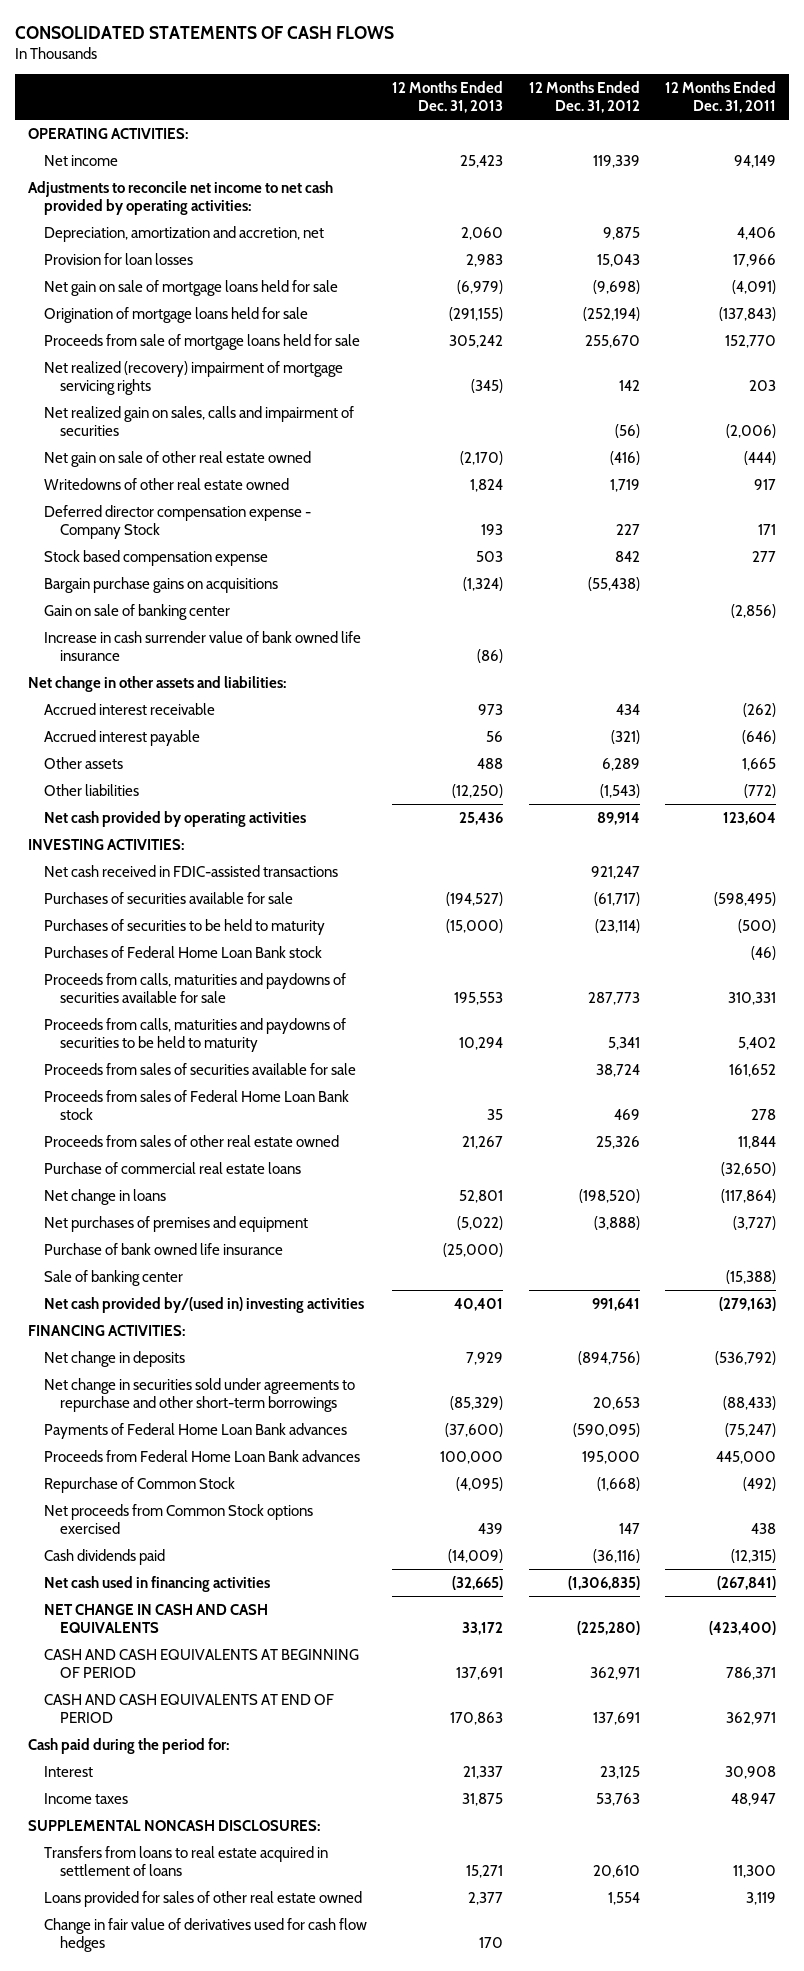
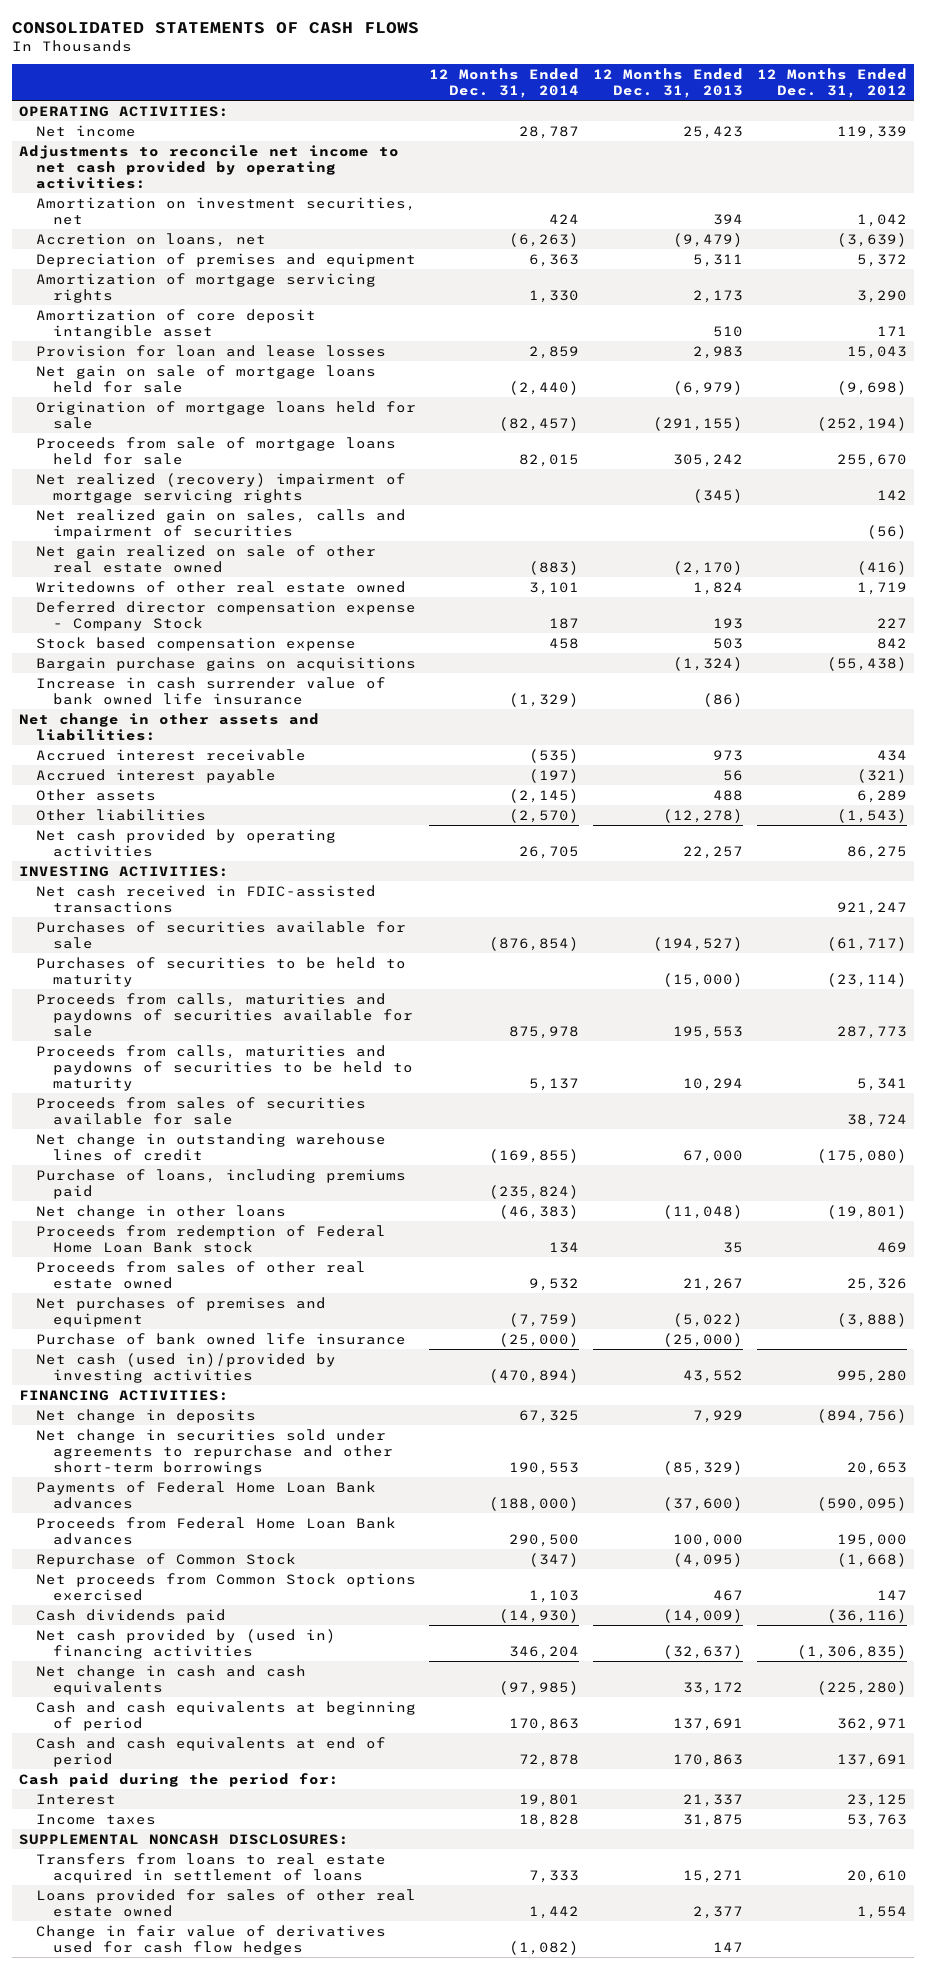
[665,80,777,113] 12 Months Ended Dec. 31, 2011 -> none
none -> [429,67,580,98] 12 Months Ended Dec. 31, 2014
none -> [35,196,416,225] Amortization on investment securities, net
none -> [35,232,266,247] Accretion on loans, net
[43,225,324,242] Depreciation, amortization and accretion, net -> [35,252,416,267] Depreciation of premises and equipment
[461,226,504,240] 2,060 -> [693,253,744,267] 5,311
[602,226,640,240] 9,875 -> [856,253,907,267] 5,372
none -> [35,272,376,303] Amortization of mortgage servicing rights
none -> [35,308,316,339] Amortization of core deposit intangible asset
[43,252,193,265] Provision for loan losses -> [35,344,386,357] Provision for loan and lease losses
[43,450,311,467] Net gain on sale of other real estate owned -> [35,544,376,573] Net gain realized on sale of other real estate owned
[43,603,230,620] Gain on sale of banking center -> none
[452,783,504,798] (12,250) -> [663,808,744,823] (12,278)
[459,811,504,825] 25,436 -> [683,845,744,859] 22,257
[596,811,640,825] 89,914 -> [846,845,907,859] 86,275
[43,945,322,958] Purchases of Federal Home Loan Bank stock -> none
none -> [35,1132,386,1161] Net change in outstanding warehouse lines of credit
none -> [35,1168,406,1199] Purchase of loans, including premiums paid
none -> [35,1204,286,1219] Net change in other loans
[43,1089,349,1120] Proceeds from sales of Federal Home Loan Bank stock -> [35,1224,386,1253] Proceeds from redemption of Federal Home Loan Bank stock
[43,1161,301,1174] Purchase of commercial real estate loans -> none
[43,1188,166,1205] Net change in loans -> none
[43,1269,183,1286] Sale of banking center -> none
[43,1296,364,1313] Net cash provided by/(used in) investing activities -> [35,1352,336,1383] Net cash (used in)/provided by investing activities
[454,1297,504,1311] 40,401 -> [683,1369,744,1383] 43,552
[591,1297,640,1311] 991,641 -> [836,1369,907,1383] 995,280
[478,1522,504,1534] 439 -> [713,1589,744,1601] 467
[43,1575,270,1592] Net cash used in financing activities -> [35,1628,336,1659] Net cash provided by (used in) financing activities
[452,1575,504,1590] (32,665) -> [663,1644,744,1659] (32,637)
[43,1603,268,1633] NET CHANGE IN CASH AND CASH EQUIVALENTS -> [35,1664,306,1695] Net change in cash and cash equivalents
[43,1648,359,1678] CASH AND CASH EQUIVALENTS AT BEGINNING OF PERIOD -> [35,1700,416,1731] Cash and cash equivalents at beginning of period
[43,1693,334,1723] CASH AND CASH EQUIVALENTS AT END OF PERIOD -> [35,1736,386,1767] Cash and cash equivalents at end of period
[479,1936,504,1948] 170 -> [713,1941,744,1952] 147

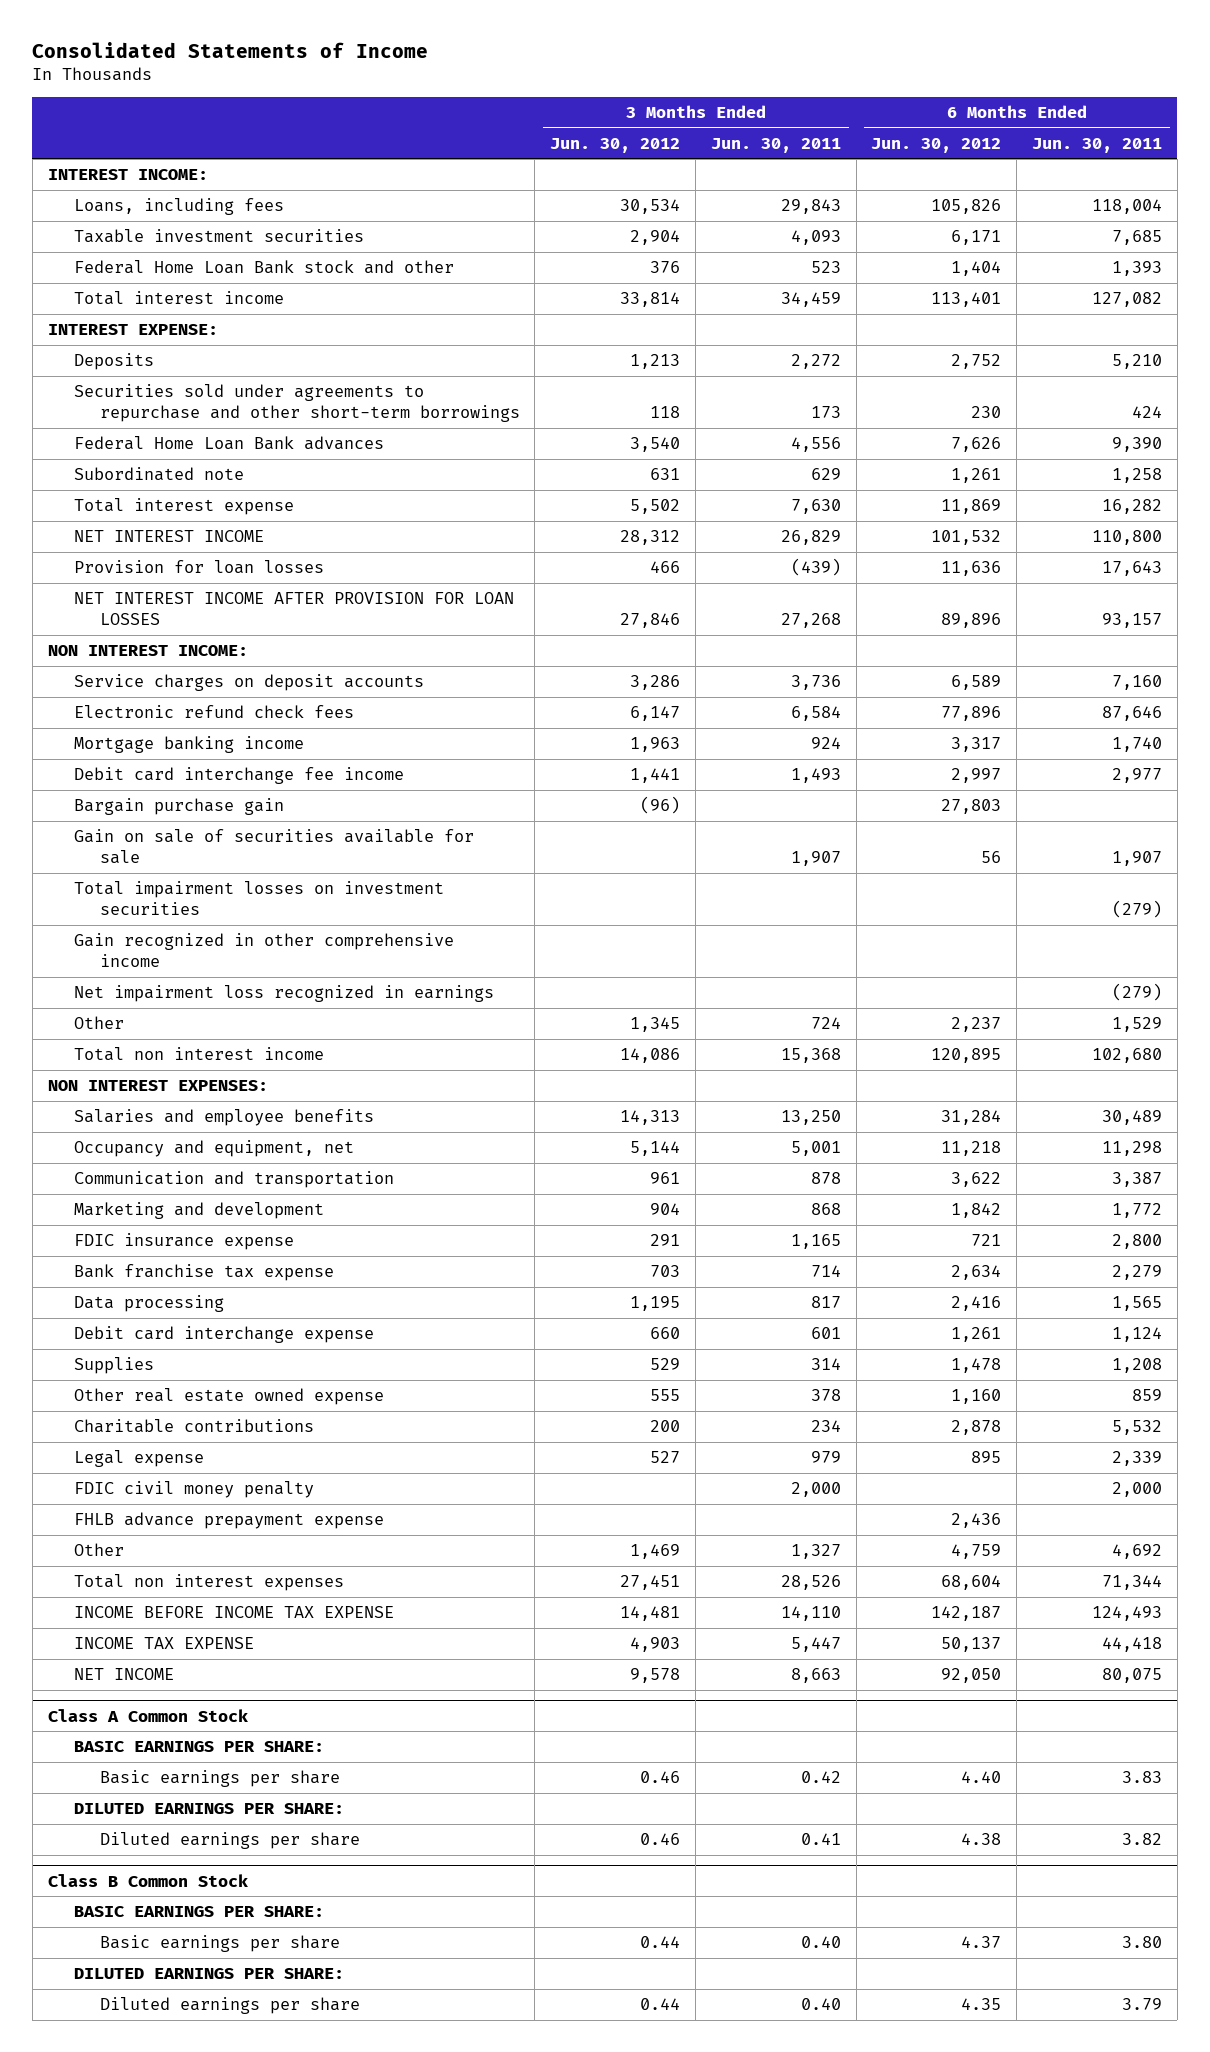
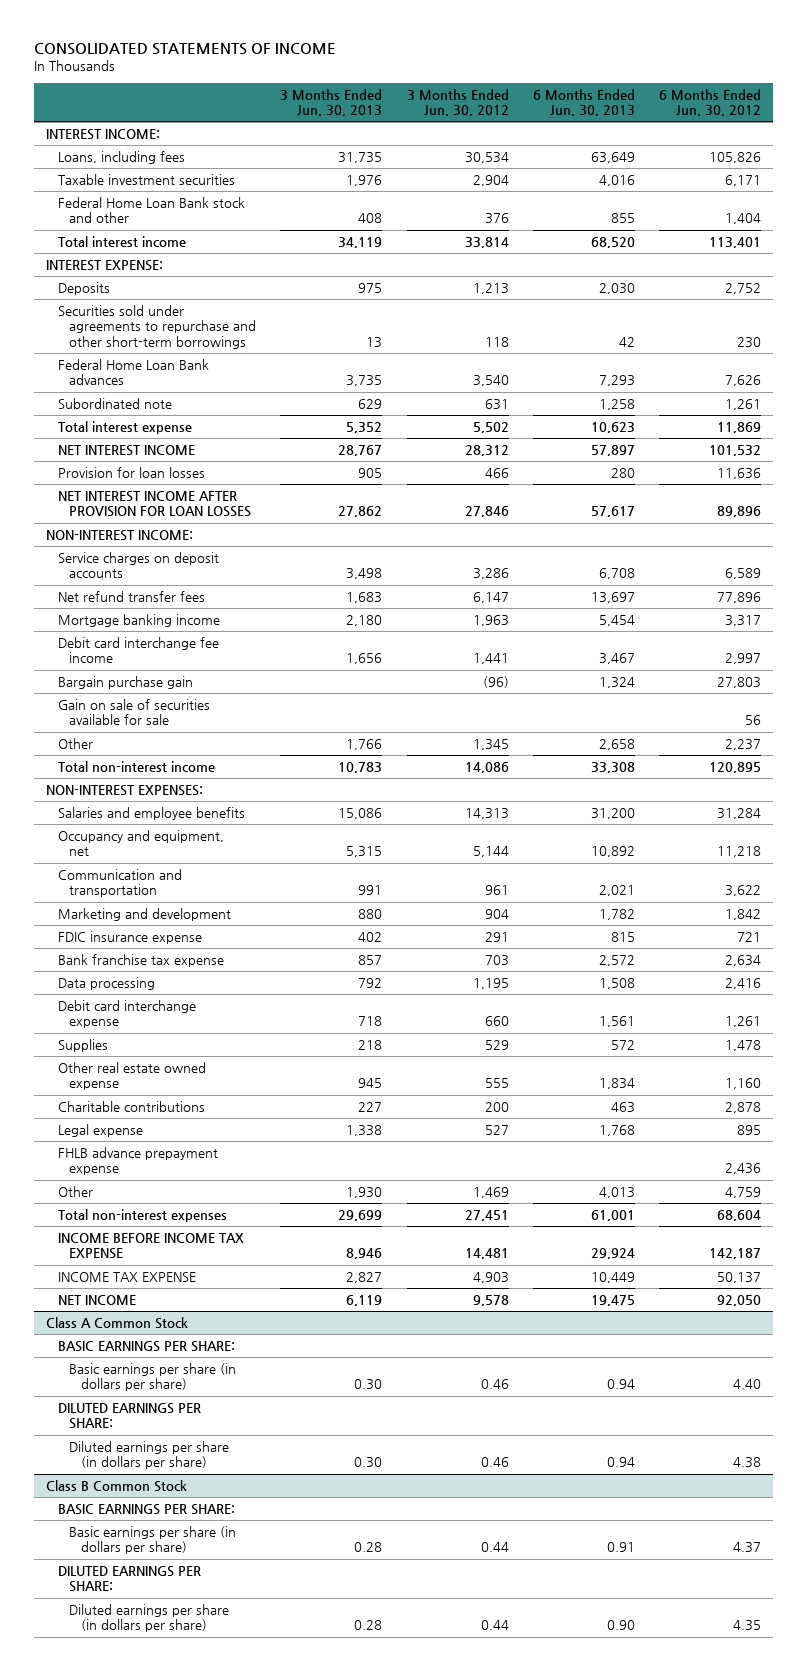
[32,41,429,58] Consolidated Statements of Income -> [33,43,336,56] CONSOLIDATED STATEMENTS OF INCOME
[710,137,841,153] Jun. 30, 2011 -> none
[1032,137,1163,153] Jun. 30, 2011 -> none
none -> [280,88,383,117] 3 Months Ended Jun. 30, 2013
none -> [532,88,635,117] 6 Months Ended Jun. 30, 2013
[47,645,248,657] NON INTEREST INCOME: -> [45,529,193,541] NON-INTEREST INCOME:
[73,705,354,719] Electronic refund check fees -> [57,590,205,602] Net refund transfer fees
[73,881,444,916] Total impairment losses on investment securities -> none
[73,933,454,968] Gain recognized in other comprehensive income -> none
[73,985,494,1003] Net impairment loss recognized in earnings -> none
[73,1047,324,1062] Total non interest income -> [57,760,215,772] Total non-interest income
[47,1080,268,1092] NON INTEREST EXPENSES: -> [45,784,203,796] NON-INTEREST EXPENSES:
[73,1481,314,1499] FDIC civil money penalty -> none
[73,1574,344,1592] Total non interest expenses -> [57,1208,227,1222] Total non-interest expenses
[99,1770,340,1788] Basic earnings per share -> [69,1362,237,1392] Basic earnings per share (in dollars per share)
[99,1832,360,1850] Diluted earnings per share -> [69,1440,230,1470] Diluted earnings per share (in dollars per share)
[99,1935,340,1953] Basic earnings per share -> [69,1525,237,1555] Basic earnings per share (in dollars per share)
[99,1997,360,2015] Diluted earnings per share -> [69,1603,230,1633] Diluted earnings per share (in dollars per share)

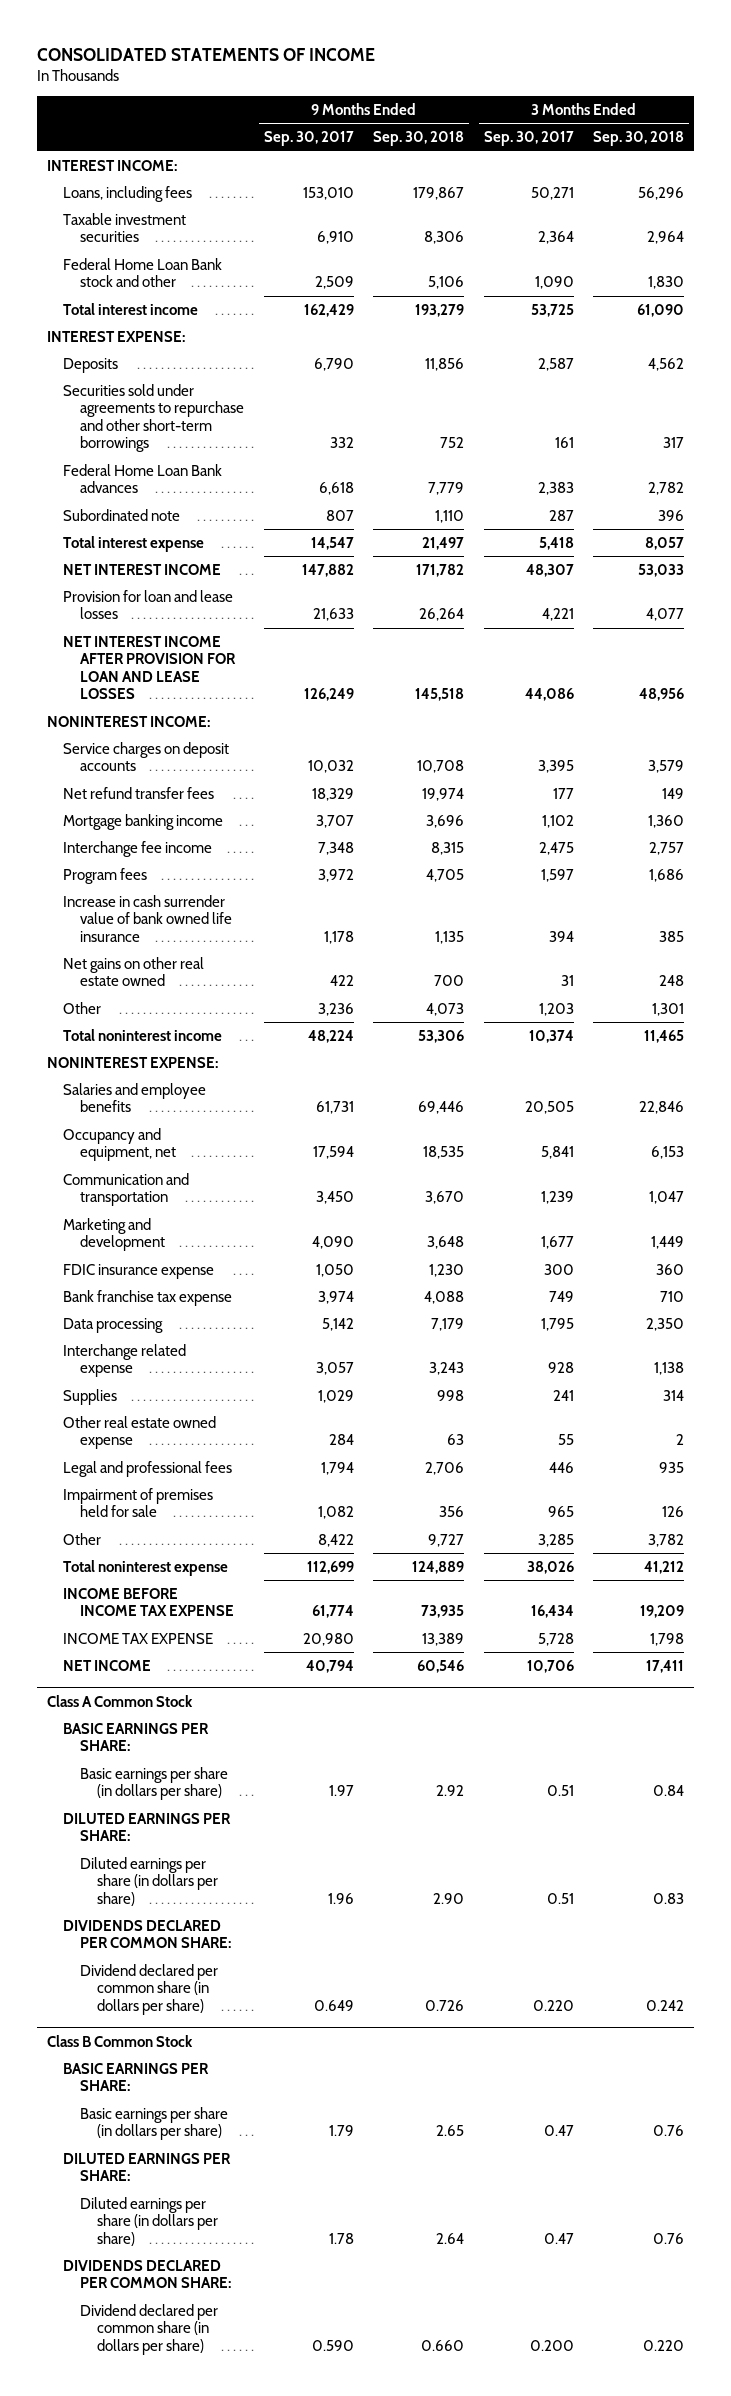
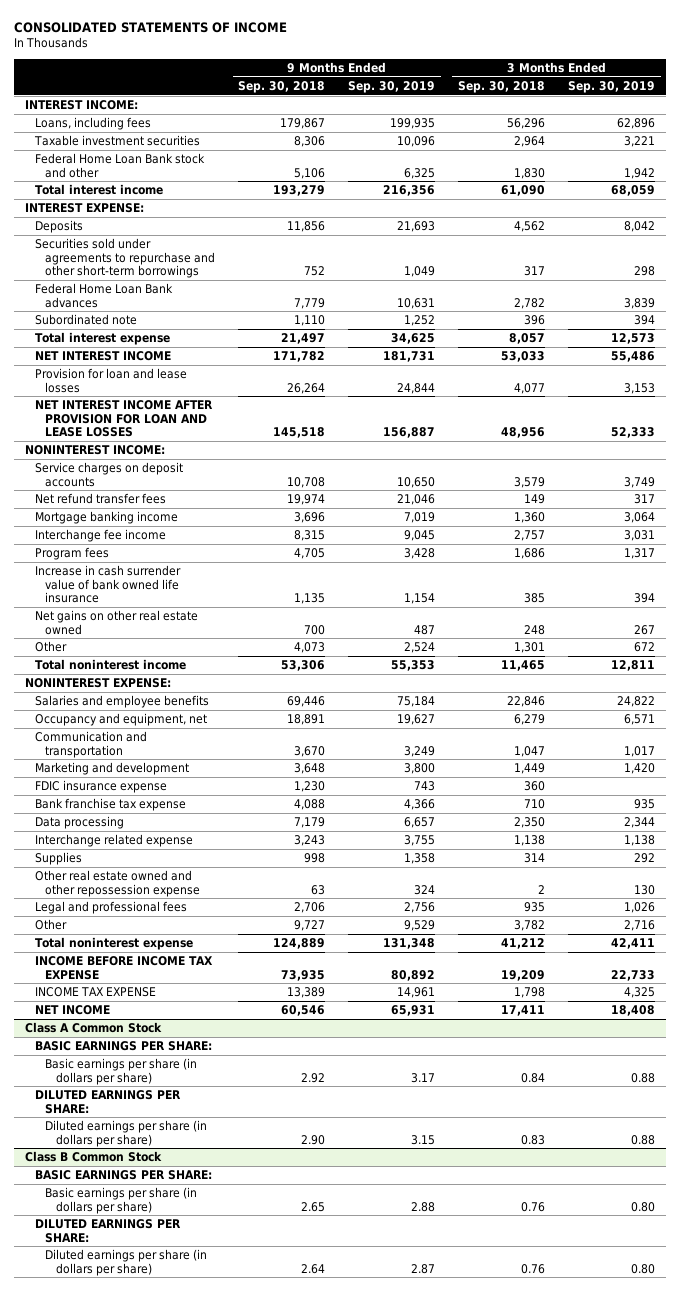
[263,131,354,147] Sep. 30, 2017 -> none
[483,131,574,147] Sep. 30, 2017 -> none
none -> [348,80,436,93] Sep. 30, 2019
none -> [567,80,655,93] Sep. 30, 2019
[423,1146,465,1160] 18,535 -> [287,714,326,726] 18,891
[651,1146,685,1160] 6,153 -> [514,714,546,726] 6,279
[63,1415,217,1450] Other real estate owned expense -> [35,870,201,897] Other real estate owned and other repossession expense
[63,1487,214,1518] Impairment of premises held for sale -> none
[63,1919,232,1949] DIVIDENDS DECLARED PER COMMON SHARE: -> none
[80,1963,219,2015] Dividend declared per common share (in dollars per share) -> none
[63,2259,232,2289] DIVIDENDS DECLARED PER COMMON SHARE: -> none
[80,2303,219,2355] Dividend declared per common share (in dollars per share) -> none

